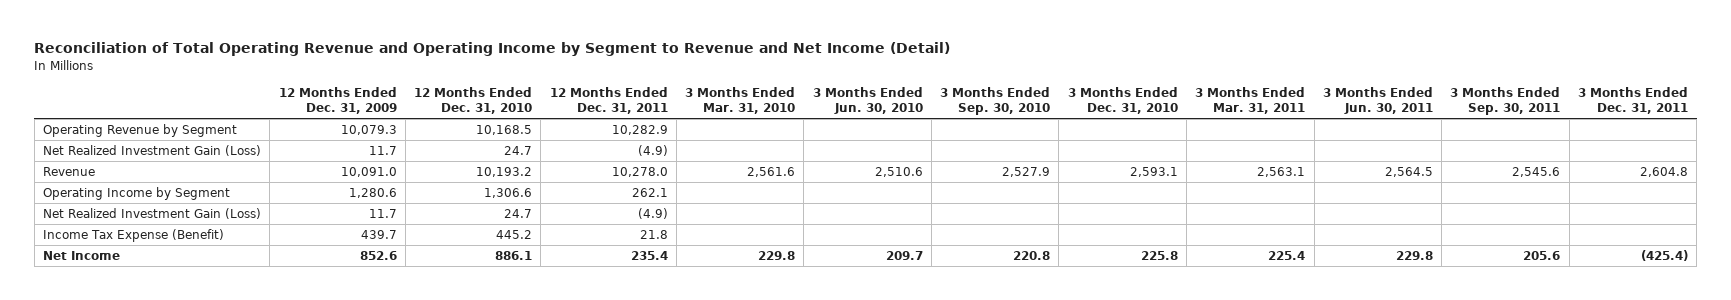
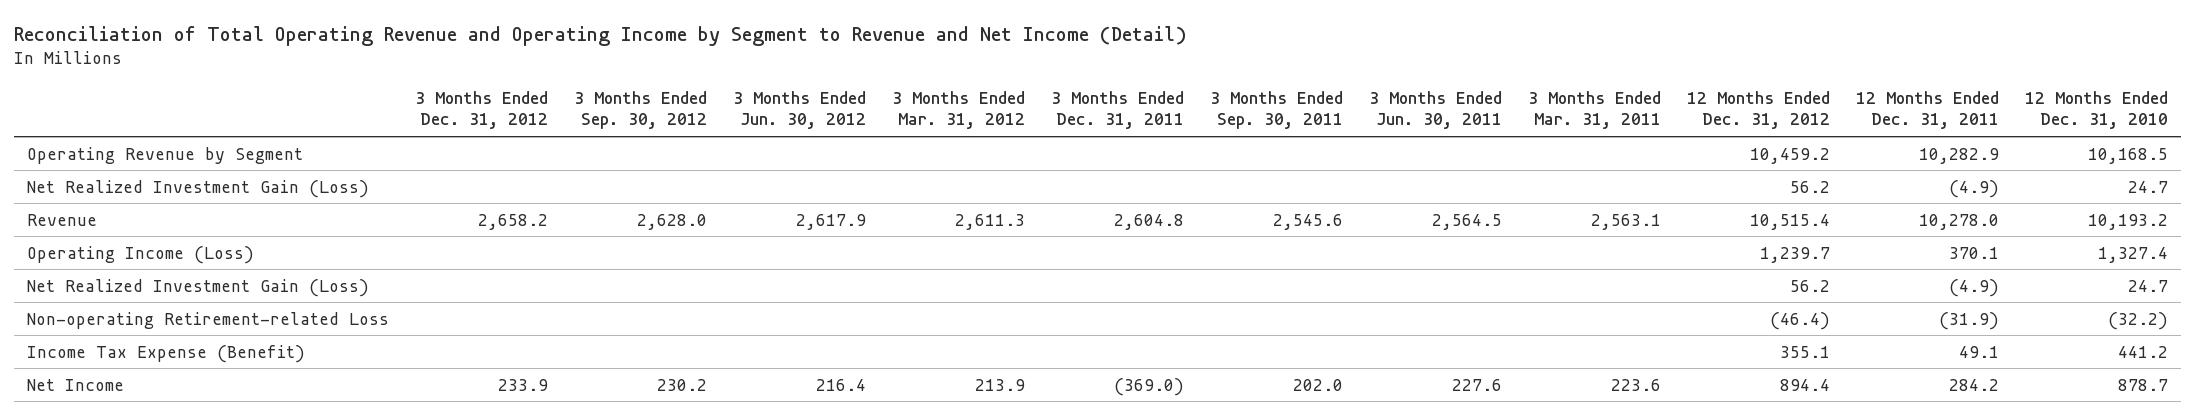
[278,87,397,114] 12 Months Ended Dec. 31, 2009 -> none
[685,87,796,114] 3 Months Ended Mar. 31, 2010 -> none
[812,87,923,114] 3 Months Ended Jun. 30, 2010 -> none
[940,87,1051,115] 3 Months Ended Sep. 30, 2010 -> none
[1067,87,1178,114] 3 Months Ended Dec. 31, 2010 -> none
none -> [415,91,549,130] 3 Months Ended Dec. 31, 2012
none -> [574,91,708,130] 3 Months Ended Sep. 30, 2012
none -> [733,91,867,130] 3 Months Ended Jun. 30, 2012
none -> [892,91,1026,130] 3 Months Ended Mar. 31, 2012
none -> [1686,91,1830,130] 12 Months Ended Dec. 31, 2012
[43,187,231,201] Operating Income by Segment -> [27,245,255,264] Operating Income (Loss)
[484,188,533,199] 1,306.6 -> [2097,246,2168,263] 1,327.4
[631,188,668,198] 262.1 -> [1948,246,1999,259] 370.1
none -> [27,311,390,329] Non-operating Retirement-related Loss
[496,230,533,240] 445.2 -> [2117,345,2168,358] 441.2
[639,230,668,240] 21.8 -> [1958,345,1999,358] 49.1
[495,251,533,261] 886.1 -> [2117,378,2168,391] 878.7
[630,251,668,261] 235.4 -> [1948,378,1999,391] 284.2
[1268,251,1306,261] 225.4 -> [1610,378,1661,391] 223.6
[1395,251,1433,261] 229.8 -> [1451,378,1502,391] 227.6
[1523,251,1561,261] 205.6 -> [1292,378,1343,391] 202.0
[1640,250,1688,262] (425.4) -> [1114,377,1185,396] (369.0)

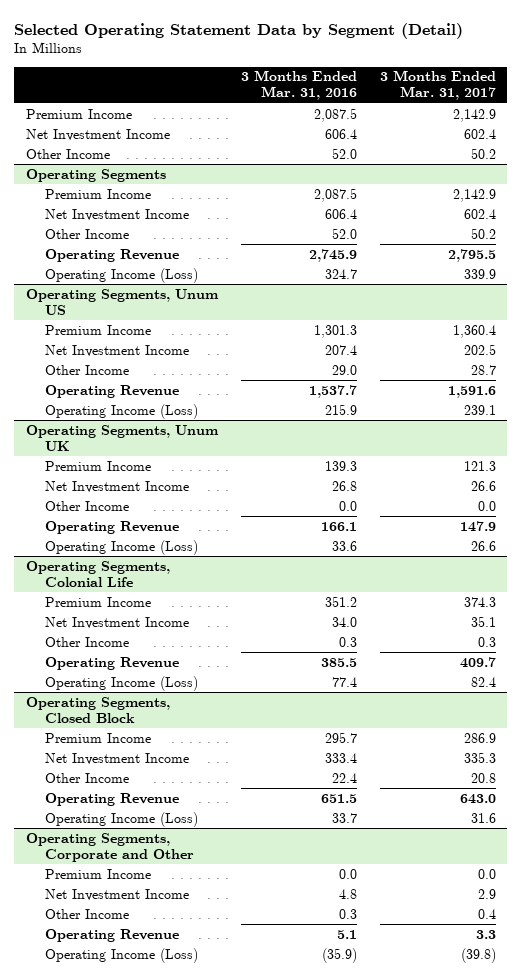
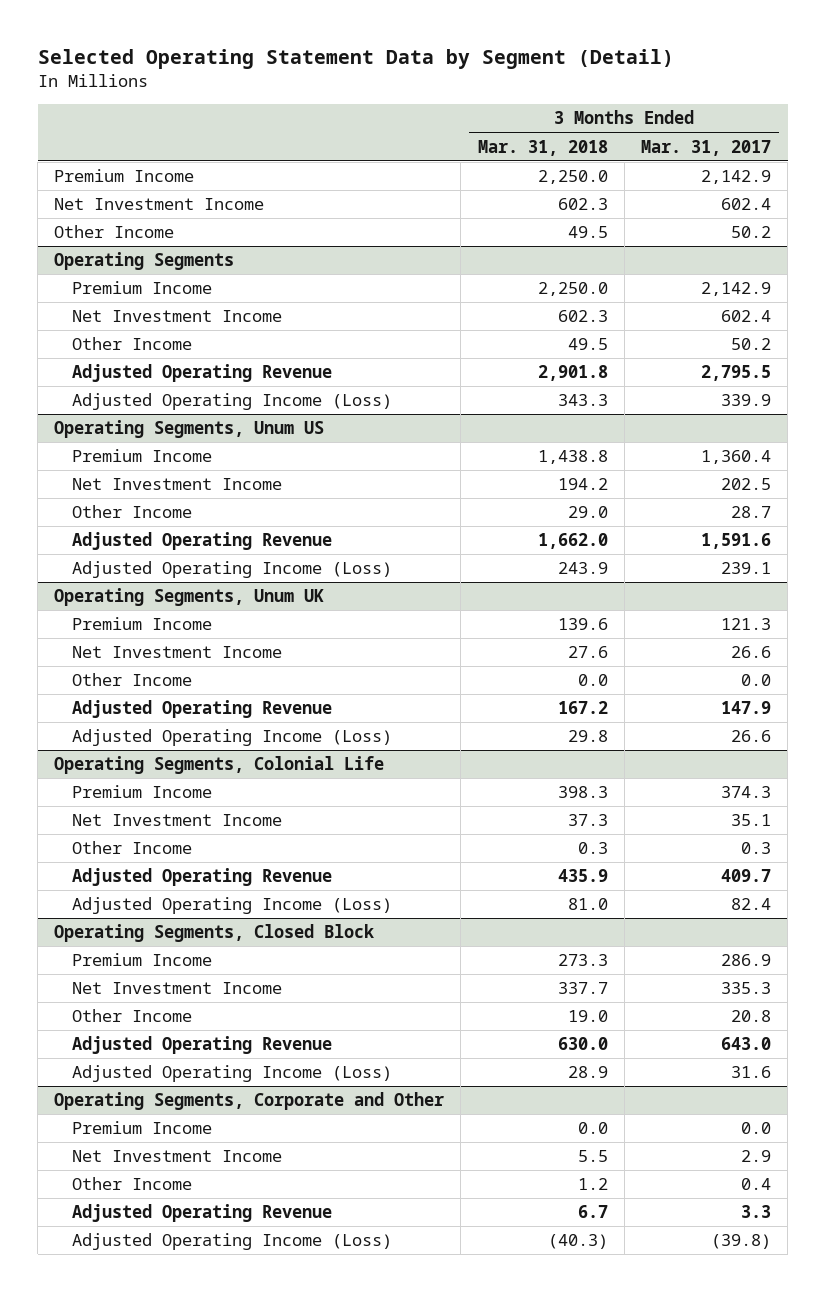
[240,70,357,101] 3 Months Ended Mar. 31, 2016 -> none
none -> [477,139,608,156] Mar. 31, 2018
[45,248,180,262] Operating Revenue -> [71,364,332,383] Adjusted Operating Revenue
[45,267,199,283] Operating Income (Loss) -> [71,393,392,411] Adjusted Operating Income (Loss)
[45,384,180,398] Operating Revenue -> [71,532,332,551] Adjusted Operating Revenue
[45,403,199,419] Operating Income (Loss) -> [71,561,392,579] Adjusted Operating Income (Loss)
[45,520,180,534] Operating Revenue -> [71,700,332,719] Adjusted Operating Revenue
[45,539,199,555] Operating Income (Loss) -> [71,729,392,747] Adjusted Operating Income (Loss)
[45,656,180,670] Operating Revenue -> [71,868,332,887] Adjusted Operating Revenue
[45,675,199,691] Operating Income (Loss) -> [71,897,392,915] Adjusted Operating Income (Loss)
[45,792,180,806] Operating Revenue -> [71,1036,332,1055] Adjusted Operating Revenue
[45,811,199,827] Operating Income (Loss) -> [71,1065,392,1083] Adjusted Operating Income (Loss)
[45,928,180,942] Operating Revenue -> [71,1204,332,1223] Adjusted Operating Revenue
[45,947,199,963] Operating Income (Loss) -> [71,1233,392,1251] Adjusted Operating Income (Loss)

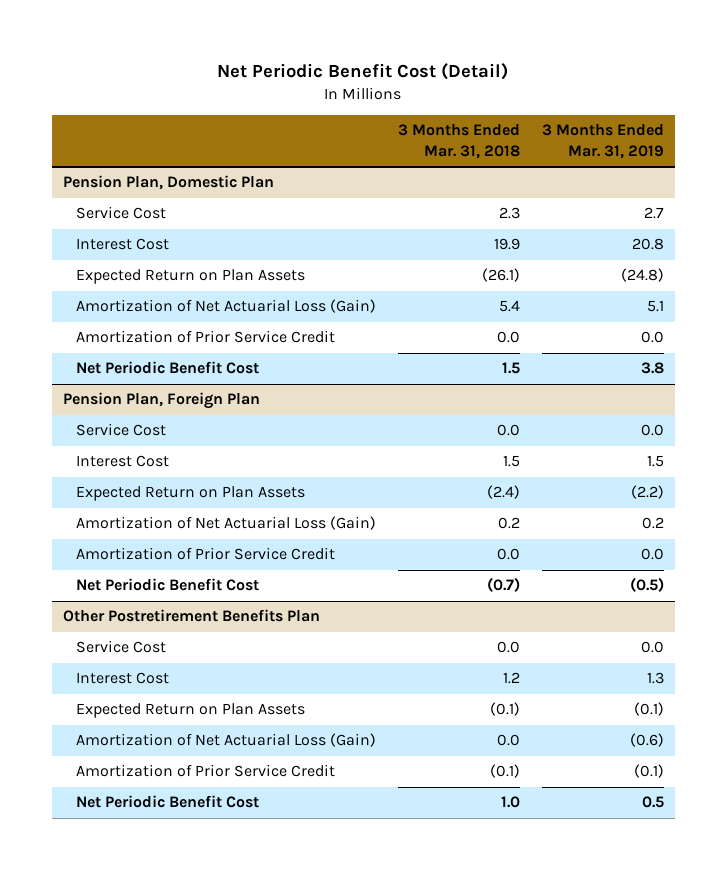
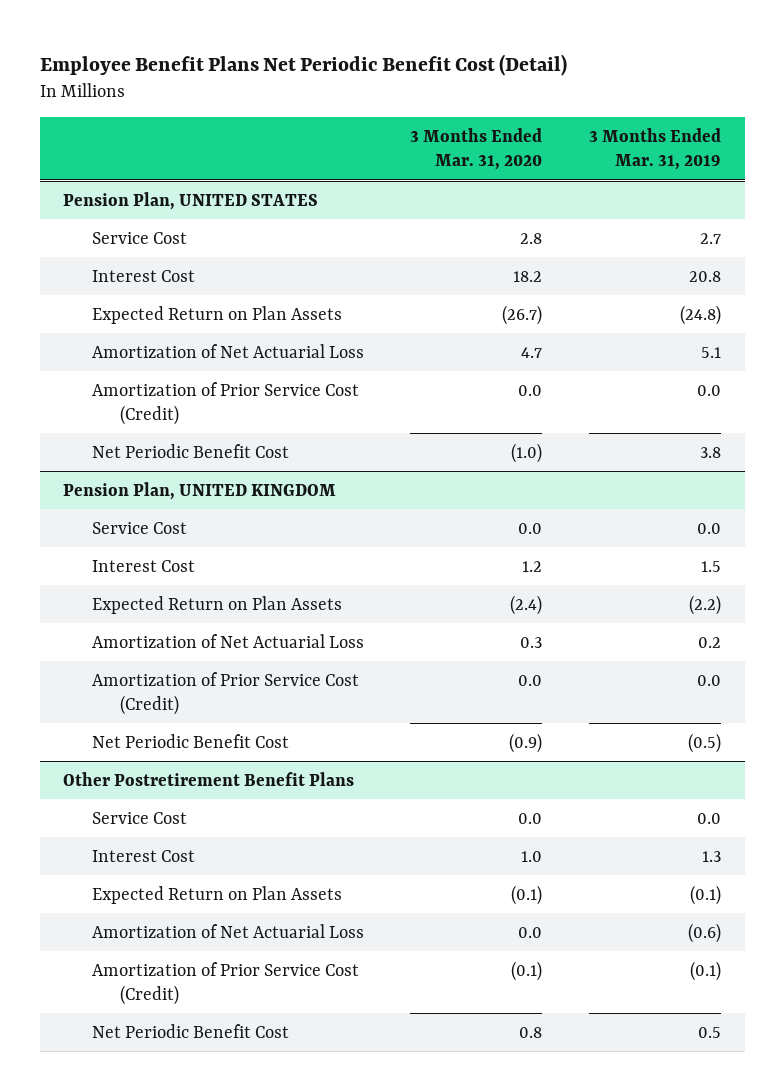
[217,63,509,81] Net Periodic Benefit Cost (Detail) -> [39,53,567,76] Employee Benefit Plans Net Periodic Benefit Cost (Detail)
[397,124,520,159] 3 Months Ended Mar. 31, 2018 -> none
none -> [410,128,543,171] 3 Months Ended Mar. 31, 2020
[63,175,275,191] Pension Plan, Domestic Plan -> none
none -> [62,191,318,210] Pension Plan, UNITED STATES
[75,299,376,314] Amortization of Net Actuarial Loss (Gain) -> [91,343,364,358] Amortization of Net Actuarial Loss
[75,330,335,344] Amortization of Prior Service Credit -> [91,381,359,425] Amortization of Prior Service Cost (Credit)
[63,392,261,410] Pension Plan, Foreign Plan -> none
none -> [62,481,336,500] Pension Plan, UNITED KINGDOM
[75,516,376,531] Amortization of Net Actuarial Loss (Gain) -> [91,633,364,648] Amortization of Net Actuarial Loss
[75,547,335,561] Amortization of Prior Service Credit -> [91,671,359,715] Amortization of Prior Service Cost (Credit)
[63,609,321,623] Other Postretirement Benefits Plan -> [62,771,354,786] Other Postretirement Benefit Plans
[75,733,376,748] Amortization of Net Actuarial Loss (Gain) -> [91,923,364,938] Amortization of Net Actuarial Loss
[75,764,335,778] Amortization of Prior Service Credit -> [91,961,359,1005] Amortization of Prior Service Cost (Credit)

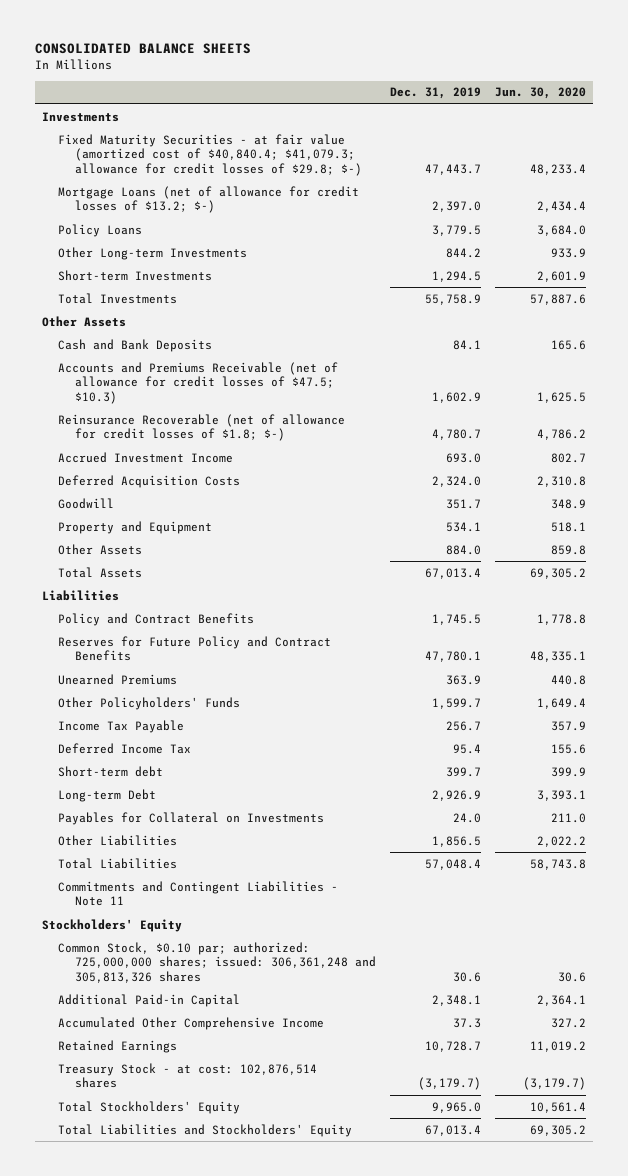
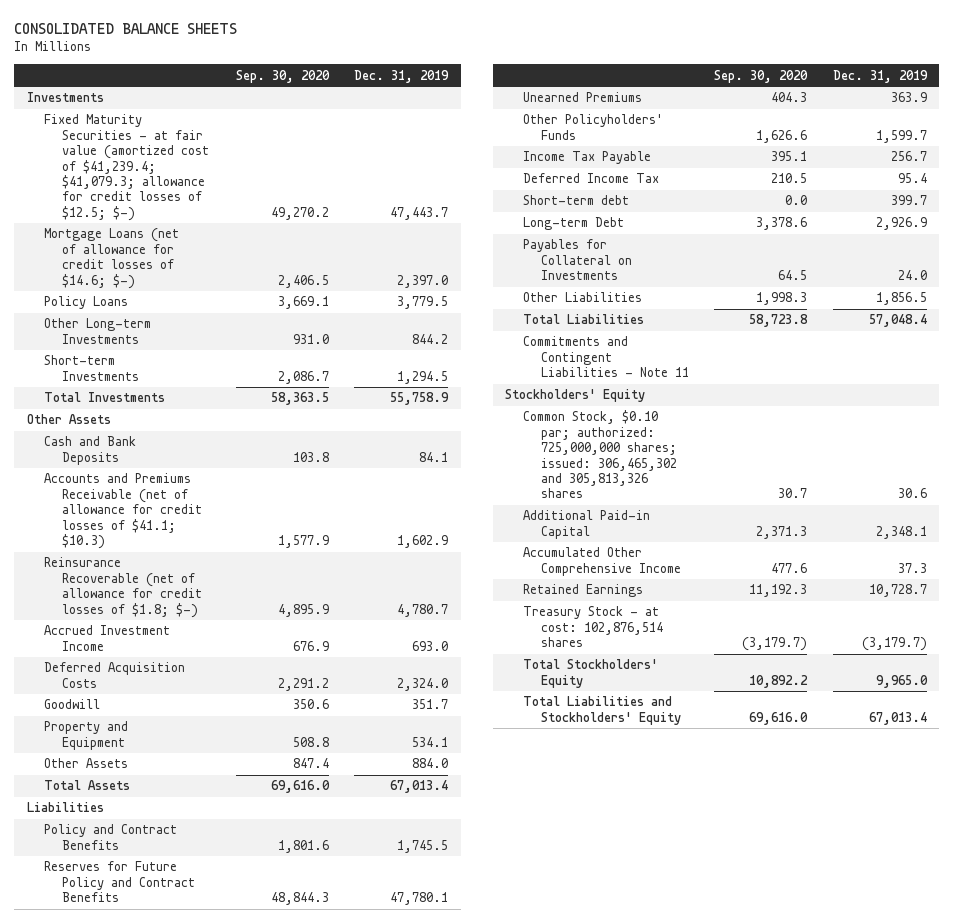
[494,87,586,100] Jun. 30, 2020 -> none
none -> [235,69,330,83] Sep. 30, 2020
[58,133,362,176] Fixed Maturity Securities - at fair value (amortized cost of $40,840.4; $41,079.3; allowance for credit losses of $29.8; $-) -> [44,114,210,221] Fixed Maturity Securities - at fair value (amortized cost of $41,239.4; $41,079.3; allowance for credit losses of $12.5; $-)
[58,185,360,214] Mortgage Loans (net of allowance for credit losses of $13.2; $-) -> [44,228,180,289] Mortgage Loans (net of allowance for credit losses of $14.6; $-)
[58,361,339,404] Accounts and Premiums Receivable (net of allowance for credit losses of $47.5; $10.3) -> [44,473,203,549] Accounts and Premiums Receivable (net of allowance for credit losses of $41.1; $10.3)
[58,941,376,983] Common Stock, $0.10 par; authorized: 725,000,000 shares; issued: 306,361,248 and 305,813,326 shares -> [523,410,678,499] Common Stock, $0.10 par; authorized: 725,000,000 shares; issued: 306,465,302 and 305,813,326 shares

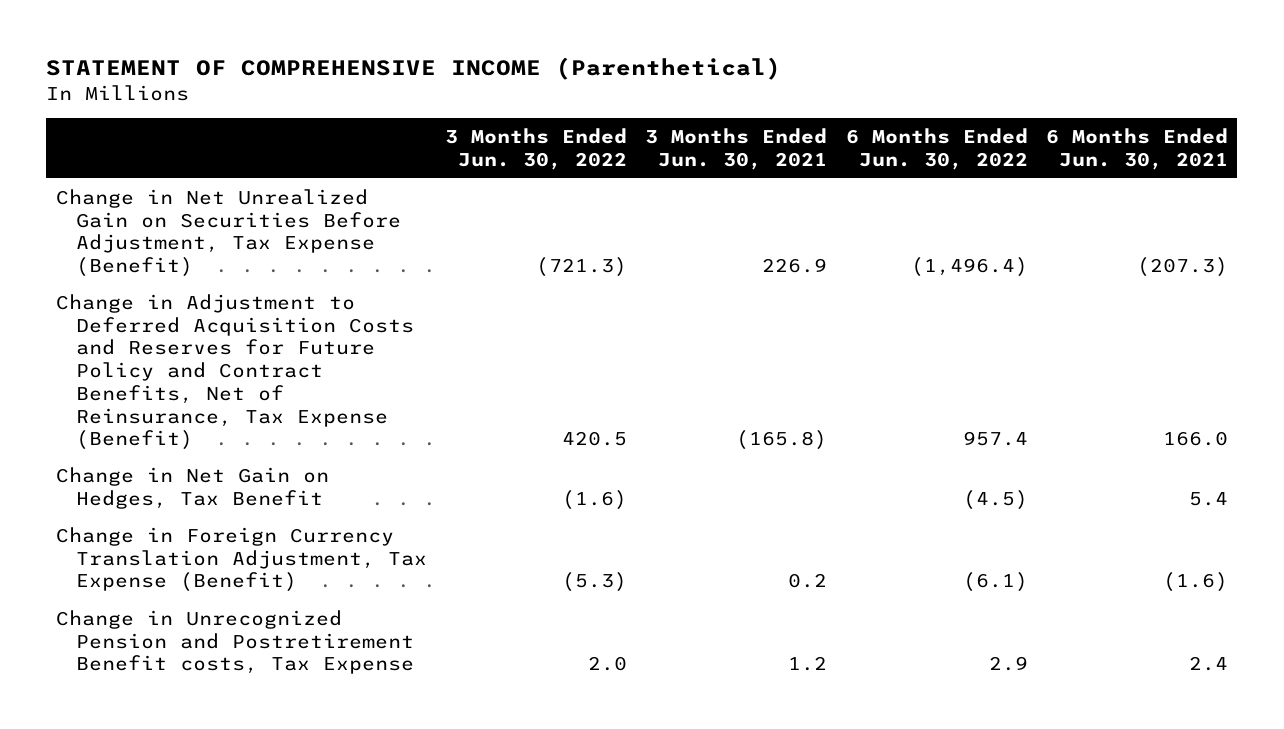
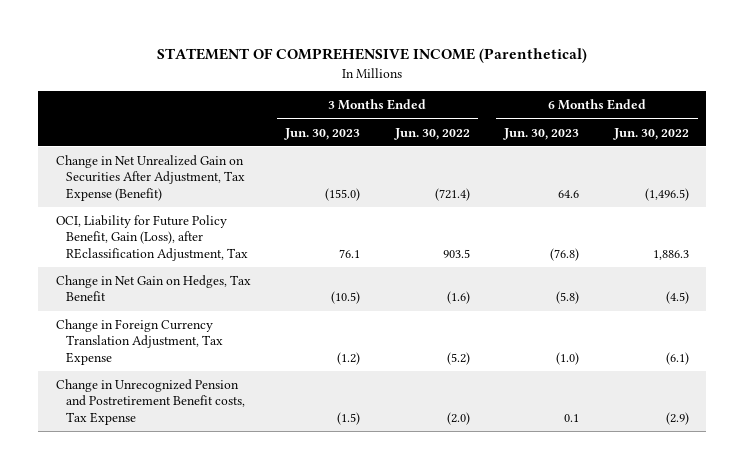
[645,127,828,170] 3 Months Ended Jun. 30, 2021 -> none
[1046,127,1229,170] 6 Months Ended Jun. 30, 2021 -> none
none -> [284,127,361,140] Jun. 30, 2023
none -> [503,127,580,140] Jun. 30, 2023
[55,293,414,451] Change in Adjustment to Deferred Acquisition Costs and Reserves for Future Policy and Contract Benefits, Net of Reinsurance, Tax Expense (Benefit) -> none
[55,188,401,278] Change in Net Unrealized Gain on Securities Before Adjustment, Tax Expense (Benefit) -> [55,155,245,201] Change in Net Unrealized Gain on Securities After Adjustment, Tax Expense (Benefit)
[536,257,628,278] (721.3) -> [434,187,470,201] (721.4)
[910,257,1028,278] (1,496.4) -> [644,187,689,201] (1,496.5)
none -> [55,215,248,261] OCI, Liability for Future Policy Benefit, Gain (Loss), after REclassification Adjustment, Tax
[55,526,427,593] Change in Foreign Currency Translation Adjustment, Tax Expense (Benefit) -> [55,319,223,365] Change in Foreign Currency Translation Adjustment, Tax Expense
[562,572,628,593] (5.3) -> [446,351,470,365] (5.2)
[588,656,628,672] 2.0 -> [446,411,470,425] (2.0)
[988,656,1028,672] 2.9 -> [665,411,689,425] (2.9)

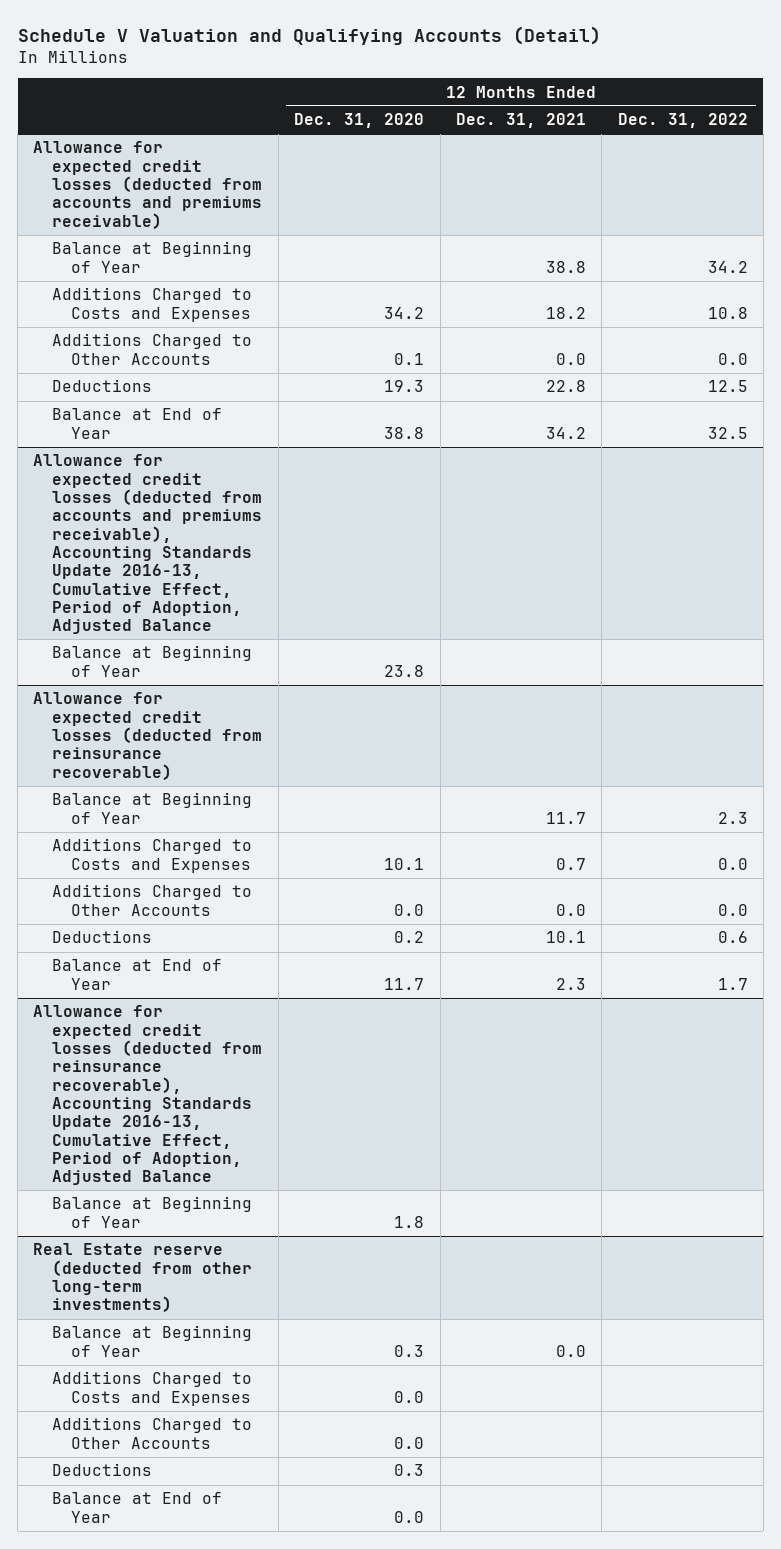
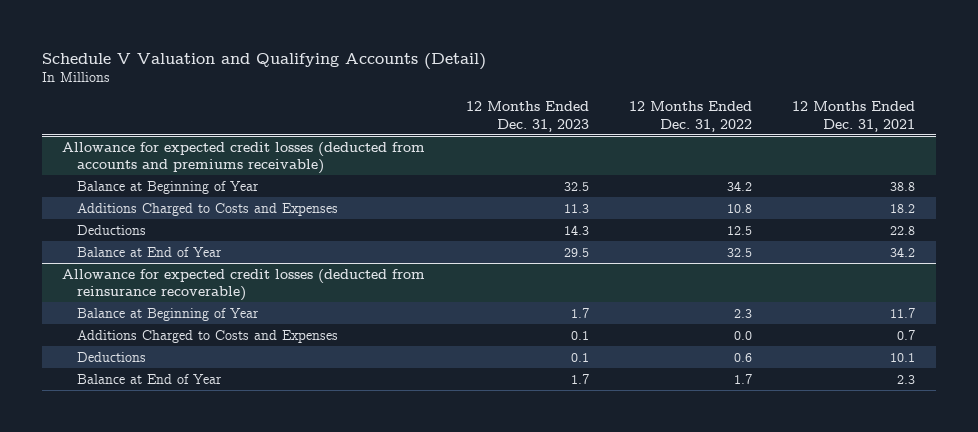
[294,113,425,129] Dec. 31, 2020 -> none
none -> [465,101,589,132] 12 Months Ended Dec. 31, 2023
[52,333,253,365] Additions Charged to Other Accounts -> none
[33,454,263,635] Allowance for expected credit losses (deducted from accounts and premiums receivable), Accounting Standards Update 2016-13, Cumulative Effect, Period of Adoption, Adjusted Balance -> none
[52,645,253,677] Balance at Beginning of Year -> none
[52,884,253,916] Additions Charged to Other Accounts -> none
[33,1005,263,1186] Allowance for expected credit losses (deducted from reinsurance recoverable), Accounting Standards Update 2016-13, Cumulative Effect, Period of Adoption, Adjusted Balance -> none
[52,1196,253,1228] Balance at Beginning of Year -> none
[33,1243,253,1313] Real Estate reserve (deducted from other long-term investments) -> none
[52,1325,253,1357] Balance at Beginning of Year -> none
[52,1371,253,1406] Additions Charged to Costs and Expenses -> none
[52,1417,253,1449] Additions Charged to Other Accounts -> none
[52,1463,153,1477] Deductions -> none
[52,1492,223,1523] Balance at End of Year -> none

